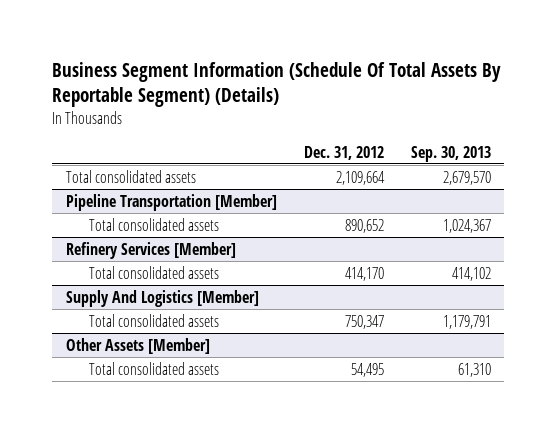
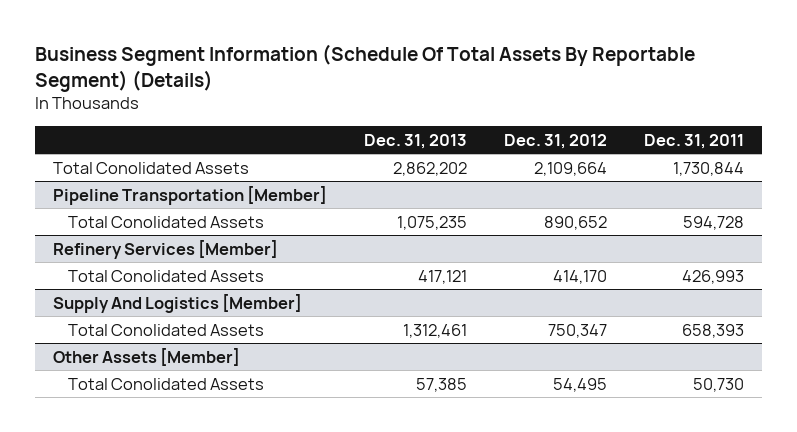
[410,145,491,162] Sep. 30, 2013 -> none
none -> [364,133,468,149] Dec. 31, 2013
none -> [643,133,744,149] Dec. 31, 2011
[65,169,196,183] Total consolidated assets -> [53,161,250,174] Total Conolidated Assets
[88,217,219,231] Total consolidated assets -> [67,215,264,228] Total Conolidated Assets
[88,265,219,279] Total consolidated assets -> [67,269,264,282] Total Conolidated Assets
[88,313,219,327] Total consolidated assets -> [67,323,264,336] Total Conolidated Assets
[88,361,219,375] Total consolidated assets -> [67,377,264,390] Total Conolidated Assets

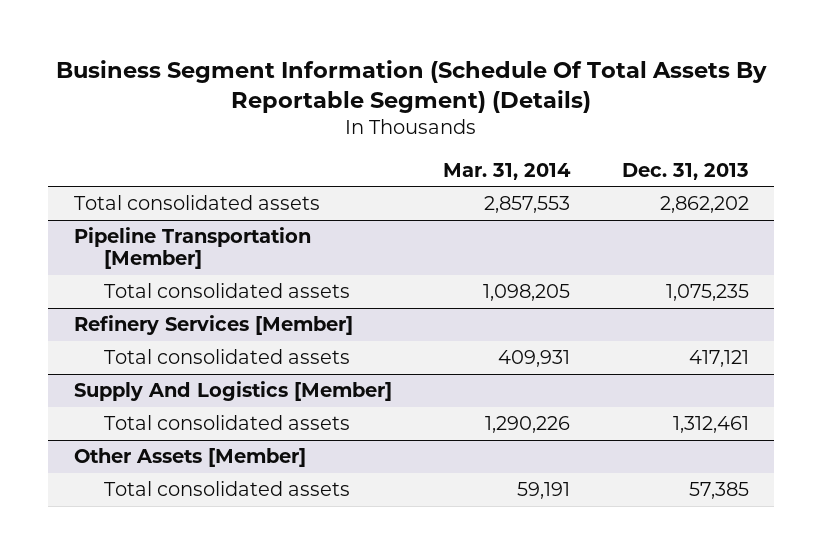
[503,133,607,149] Dec. 31, 2012 -> none
[643,133,744,149] Dec. 31, 2011 -> none
none -> [443,162,572,180] Mar. 31, 2014
[53,161,250,174] Total Conolidated Assets -> [73,195,320,211] Total consolidated assets
[67,215,264,228] Total Conolidated Assets -> [104,283,351,299] Total consolidated assets
[67,269,264,282] Total Conolidated Assets -> [104,349,351,365] Total consolidated assets
[67,323,264,336] Total Conolidated Assets -> [104,415,351,431] Total consolidated assets
[67,377,264,390] Total Conolidated Assets -> [104,481,351,497] Total consolidated assets

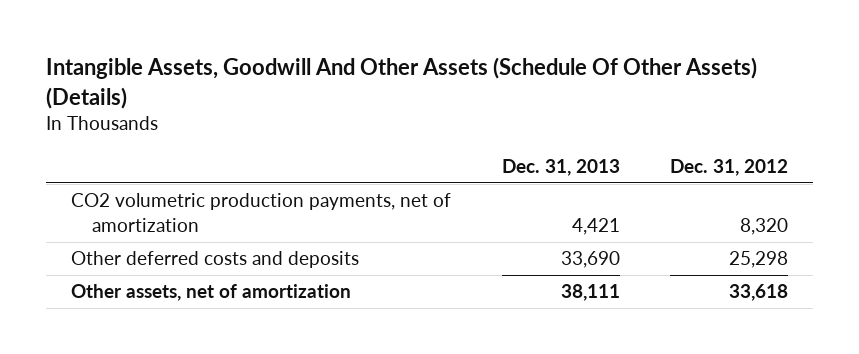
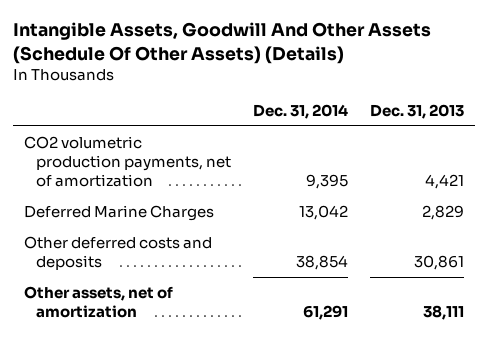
[669,158,788,176] Dec. 31, 2012 -> none
none -> [253,103,349,119] Dec. 31, 2014
none -> [23,204,214,221] Deferred Marine Charges
[560,251,620,269] 33,690 -> [414,254,465,270] 30,861

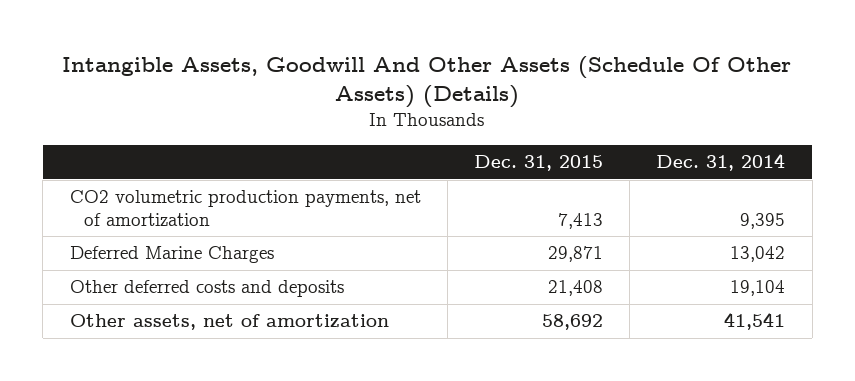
[370,103,465,119] Dec. 31, 2013 -> none
none -> [473,155,603,172] Dec. 31, 2015
[296,254,349,270] 38,854 -> [730,280,786,297] 19,104
[303,304,349,320] 61,291 -> [724,312,786,331] 41,541

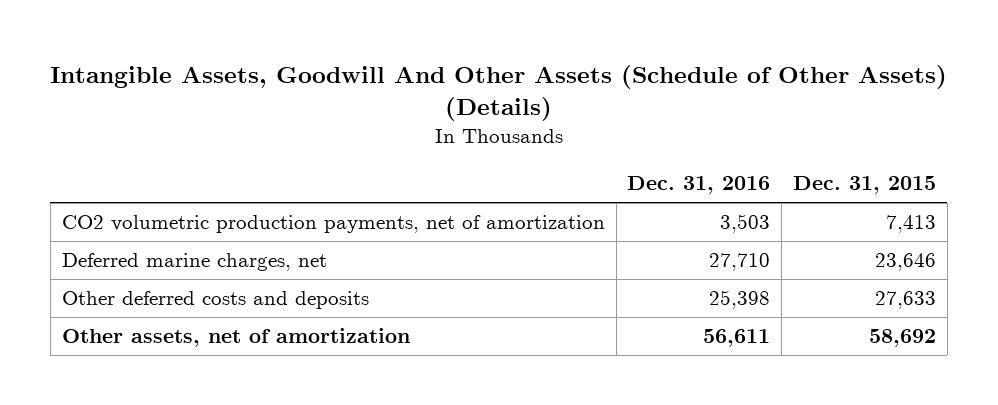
[62,55,792,108] Intangible Assets, Goodwill And Other Assets (Schedule Of Other Assets) (Details) -> [49,64,947,122] Intangible Assets, Goodwill And Other Assets (Schedule of Other Assets) (Details)
[656,153,786,172] Dec. 31, 2014 -> none
none -> [627,176,771,195] Dec. 31, 2016
[69,246,274,264] Deferred Marine Charges -> [61,253,327,272] Deferred marine charges, net
[547,246,603,263] 29,871 -> [875,253,937,272] 23,646
[547,280,603,297] 21,408 -> [875,291,937,310] 27,633

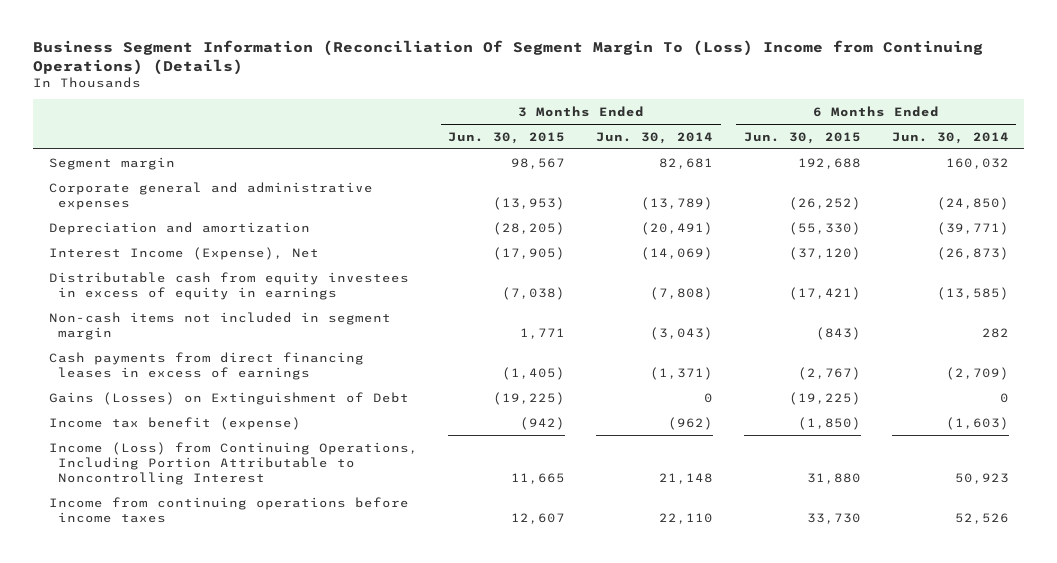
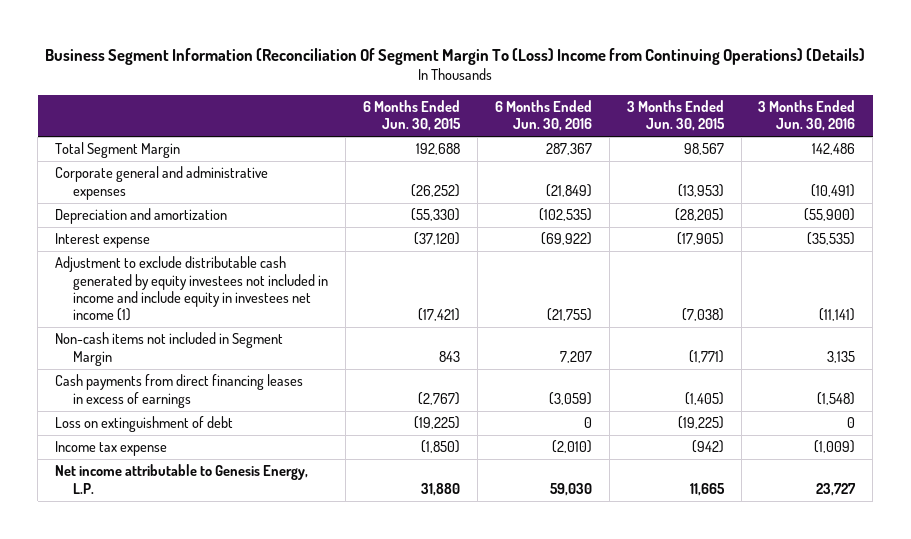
[596,131,714,144] Jun. 30, 2014 -> none
[891,131,1009,144] Jun. 30, 2014 -> none
none -> [494,100,592,132] 6 Months Ended Jun. 30, 2016
none -> [758,100,856,132] 3 Months Ended Jun. 30, 2016
[48,156,175,170] Segment margin -> [55,142,181,159] Total Segment Margin
[48,246,319,260] Interest Income (Expense), Net -> [55,233,151,249] Interest expense
[48,271,409,300] Distributable cash from equity investees in excess of equity in earnings -> [55,256,328,322] Adjustment to exclude distributable cash generated by equity investees not included in income and include equity in investees net income (1)
[48,311,391,340] Non-cash items not included in segment margin -> [55,332,284,366] Non-cash items not included in Segment Margin
[520,327,566,339] 1,771 -> [688,349,724,363] (1,771)
[815,326,861,340] (843) -> [438,350,460,362] 843
[48,496,409,523] Income from continuing operations before income taxes -> none
[48,391,409,405] Gains (Losses) on Extinguishment of Debt -> [55,416,234,433] Loss on extinguishment of debt
[48,416,301,430] Income tax benefit (expense) -> [55,441,168,457] Income tax expense
[48,441,418,486] Income (Loss) from Continuing Operations, Including Portion Attributable to Noncontrolling Interest -> [55,464,309,494] Net income attributable to Genesis Energy, L.P.

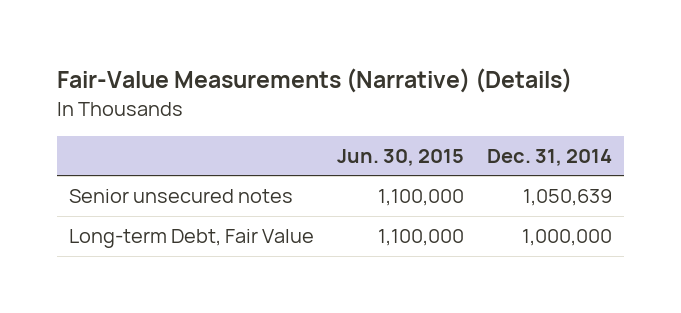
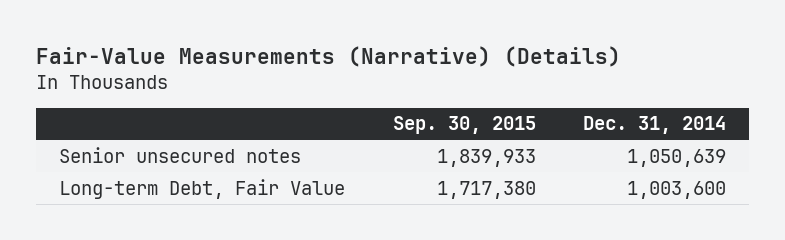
[337,148,465,166] Jun. 30, 2015 -> none
none -> [392,116,536,135] Sep. 30, 2015
[522,229,613,247] 1,000,000 -> [626,180,726,199] 1,003,600

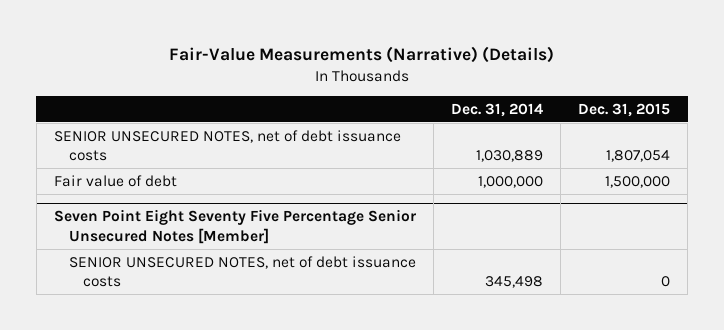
[392,116,536,135] Sep. 30, 2015 -> none
none -> [578,102,671,117] Dec. 31, 2015
[59,146,302,163] Senior unsecured notes -> [53,129,401,162] SENIOR UNSECURED NOTES, net of debt issuance costs
[626,148,726,167] 1,050,639 -> [476,150,544,163] 1,030,889
[59,178,346,199] Long-term Debt, Fair Value -> [53,174,177,187] Fair value of debt
[626,180,726,199] 1,003,600 -> [478,175,544,188] 1,000,000
none -> [53,209,416,244] Seven Point Eight Seventy Five Percentage Senior Unsecured Notes [Member]
none -> [68,255,416,288] SENIOR UNSECURED NOTES, net of debt issuance costs

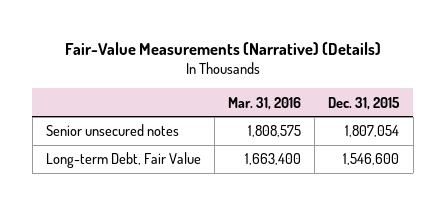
[451,102,544,117] Dec. 31, 2014 -> none
none -> [228,96,302,110] Mar. 31, 2016
[53,209,416,244] Seven Point Eight Seventy Five Percentage Senior Unsecured Notes [Member] -> none
[68,255,416,288] SENIOR UNSECURED NOTES, net of debt issuance costs -> none
[53,129,401,162] SENIOR UNSECURED NOTES, net of debt issuance costs -> [45,124,179,137] Senior unsecured notes
[53,174,177,187] Fair value of debt -> [45,152,201,169] Long-term Debt, Fair Value
[605,175,671,188] 1,500,000 -> [343,153,400,166] 1,546,600

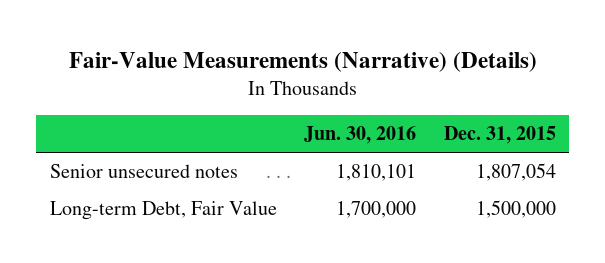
[228,96,302,110] Mar. 31, 2016 -> none
none -> [304,126,417,145] Jun. 30, 2016
[343,153,400,166] 1,546,600 -> [475,200,556,219] 1,500,000

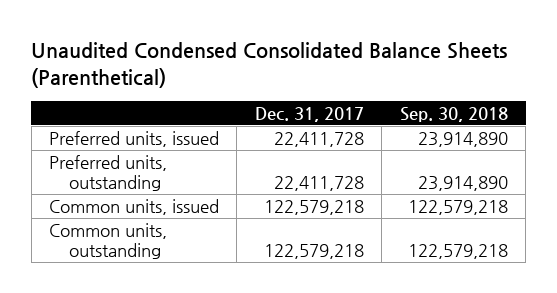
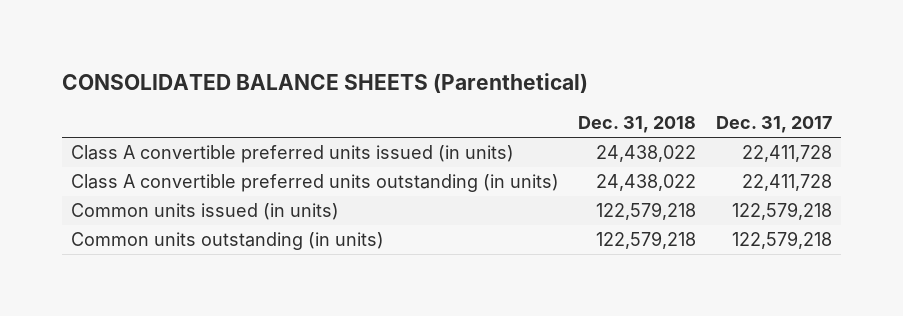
[31,42,508,88] Unaudited Condensed Consolidated Balance Sheets (Parenthetical) -> [61,72,588,93] CONSOLIDATED BALANCE SHEETS (Parenthetical)
[399,106,508,122] Sep. 30, 2018 -> none
none -> [578,116,697,134] Dec. 31, 2018
[48,131,219,148] Preferred units, issued -> [71,145,515,164] Class A convertible preferred units issued (in units)
[48,155,167,191] Preferred units, outstanding -> [71,174,560,193] Class A convertible preferred units outstanding (in units)
[48,199,219,216] Common units, issued -> [71,203,340,221] Common units issued (in units)
[48,223,167,259] Common units, outstanding -> [71,232,385,251] Common units outstanding (in units)

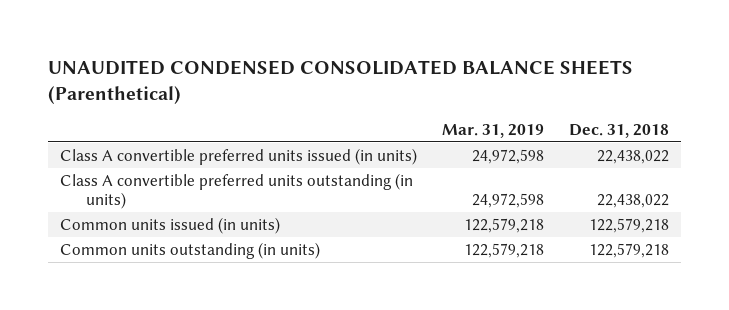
[61,72,588,93] CONSOLIDATED BALANCE SHEETS (Parenthetical) -> [48,60,634,105] UNAUDITED CONDENSED CONSOLIDATED BALANCE SHEETS (Parenthetical)
[715,116,832,134] Dec. 31, 2017 -> none
none -> [442,123,545,138] Mar. 31, 2019
[596,145,697,163] 24,438,022 -> [597,149,670,164] 22,438,022
[596,174,697,192] 24,438,022 -> [597,194,670,209] 22,438,022

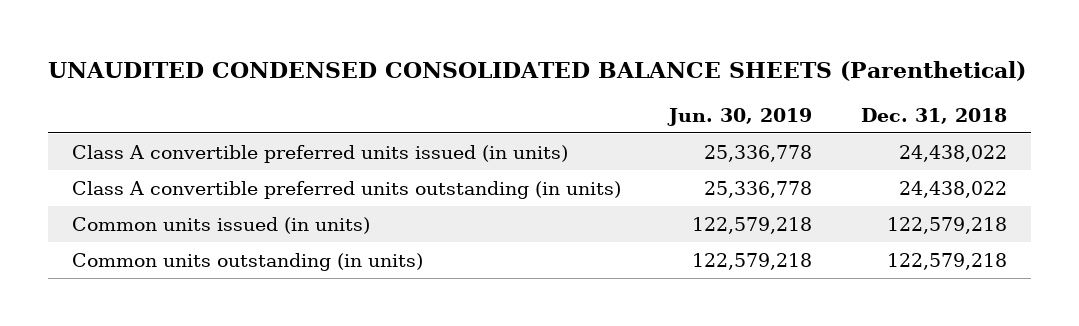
[442,123,545,138] Mar. 31, 2019 -> none
none -> [667,107,813,126] Jun. 30, 2019
[597,149,670,164] 22,438,022 -> [898,144,1007,162] 24,438,022
[597,194,670,209] 22,438,022 -> [898,180,1007,198] 24,438,022

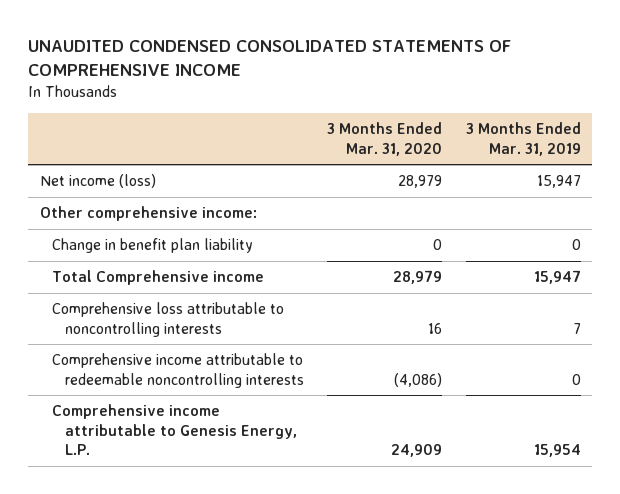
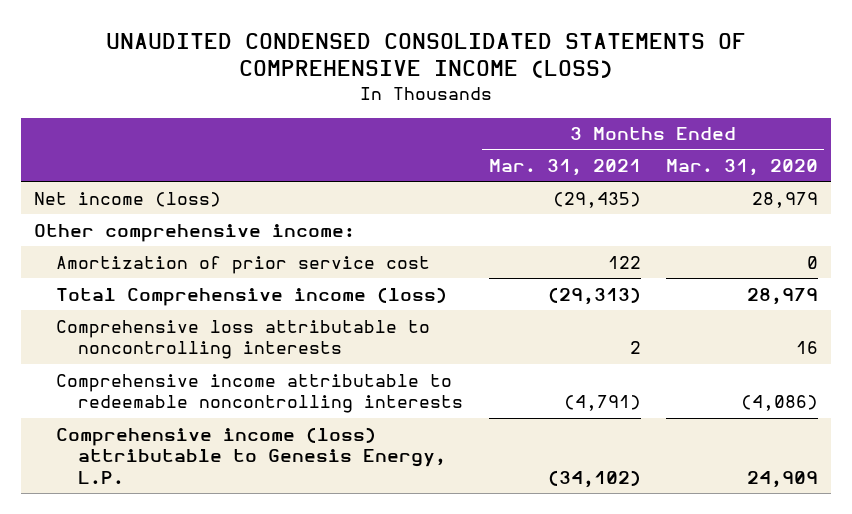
[28,40,512,77] UNAUDITED CONDENSED CONSOLIDATED STATEMENTS OF COMPREHENSIVE INCOME -> [105,32,746,79] UNAUDITED CONDENSED CONSOLIDATED STATEMENTS OF COMPREHENSIVE INCOME (LOSS)
[465,122,581,156] 3 Months Ended Mar. 31, 2019 -> none
none -> [488,158,641,176] Mar. 31, 2021
[52,238,254,254] Change in benefit plan liability -> [56,255,431,274] Amortization of prior service cost
[52,270,265,286] Total Comprehensive income -> [56,286,448,306] Total Comprehensive income (loss)
[52,404,297,456] Comprehensive income attributable to Genesis Energy, L.P. -> [56,426,447,485] Comprehensive income (loss) attributable to Genesis Energy, L.P.

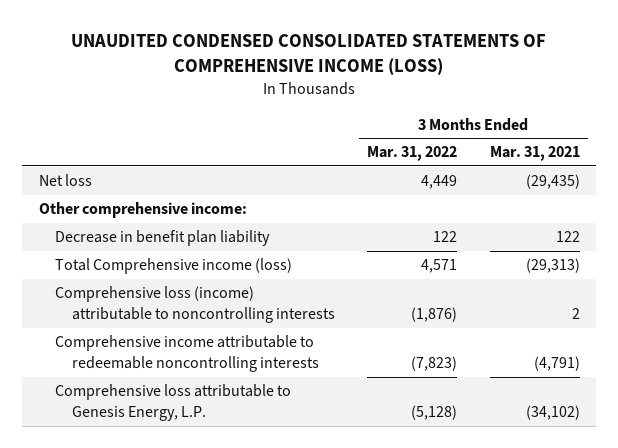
[666,158,819,176] Mar. 31, 2020 -> none
none -> [367,146,458,162] Mar. 31, 2022
[33,191,221,207] Net income (loss) -> [38,174,92,187] Net loss
[56,255,431,274] Amortization of prior service cost -> [55,230,271,247] Decrease in benefit plan liability
[56,319,431,360] Comprehensive loss attributable to noncontrolling interests -> [55,286,335,324] Comprehensive loss (income) attributable to noncontrolling interests
[56,426,447,485] Comprehensive income (loss) attributable to Genesis Energy, L.P. -> [55,384,292,422] Comprehensive loss attributable to Genesis Energy, L.P.

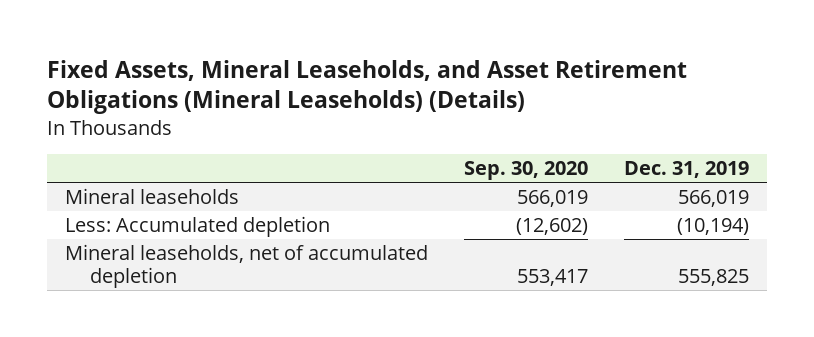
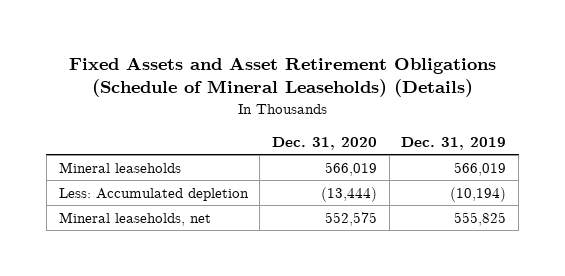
[47,59,688,115] Fixed Assets, Mineral Leaseholds, and Asset Retirement Obligations (Mineral Leaseholds) (Details) -> [68,56,496,98] Fixed Assets and Asset Retirement Obligations (Schedule of Mineral Leaseholds) (Details)
[464,161,589,181] Sep. 30, 2020 -> none
none -> [272,136,378,150] Dec. 31, 2020
[65,243,429,289] Mineral leaseholds, net of accumulated depletion -> [58,211,211,226] Mineral leaseholds, net

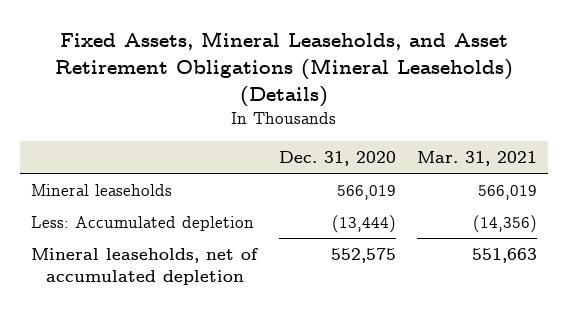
[68,56,496,98] Fixed Assets and Asset Retirement Obligations (Schedule of Mineral Leaseholds) (Details) -> [55,31,514,107] Fixed Assets, Mineral Leaseholds, and Asset Retirement Obligations (Mineral Leaseholds) (Details)
[401,136,507,150] Dec. 31, 2019 -> none
none -> [417,151,538,167] Mar. 31, 2021
[58,211,211,226] Mineral leaseholds, net -> [31,248,259,285] Mineral leaseholds, net of accumulated depletion

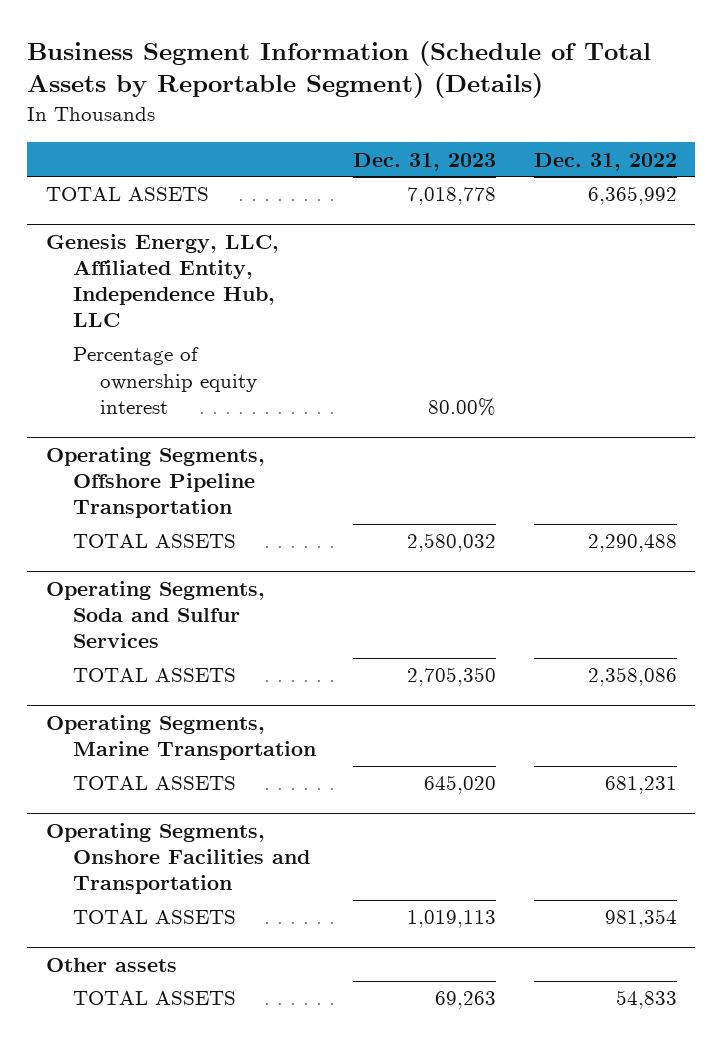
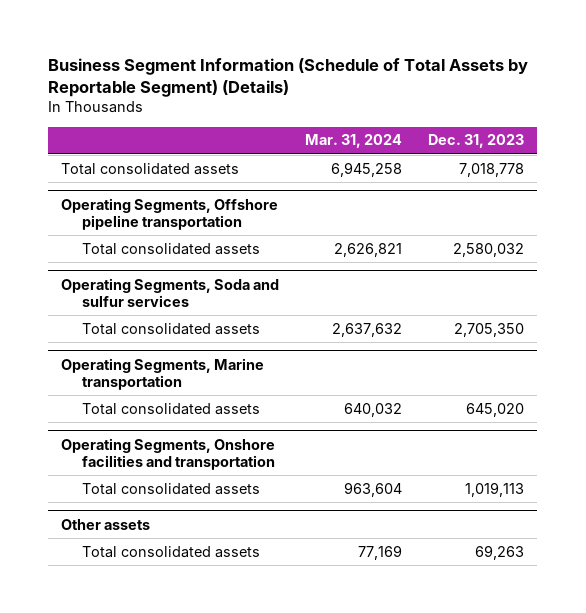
[533,152,677,171] Dec. 31, 2022 -> none
none -> [305,134,403,149] Mar. 31, 2024
[45,233,279,328] Genesis Energy, LLC, Affiliated Entity, Independence Hub, LLC -> none
[72,347,258,414] Percentage of ownership equity interest -> none
[45,187,209,202] TOTAL ASSETS -> [61,162,240,175] Total consolidated assets
[45,446,265,518] Operating Segments, Offshore Pipeline Transportation -> [61,197,279,230] Operating Segments, Offshore pipeline transportation
[72,534,236,549] TOTAL ASSETS -> [81,242,260,255] Total consolidated assets
[45,580,265,648] Operating Segments, Soda and Sulfur Services -> [61,277,280,307] Operating Segments, Soda and sulfur services
[72,668,236,683] TOTAL ASSETS -> [81,322,260,335] Total consolidated assets
[45,714,316,760] Operating Segments, Marine Transportation -> [61,357,265,390] Operating Segments, Marine transportation
[72,776,236,791] TOTAL ASSETS -> [81,402,260,415] Total consolidated assets
[45,822,310,894] Operating Segments, Onshore Facilities and Transportation -> [61,437,276,470] Operating Segments, Onshore facilities and transportation
[72,910,236,925] TOTAL ASSETS -> [81,482,260,495] Total consolidated assets
[72,991,236,1006] TOTAL ASSETS -> [81,545,260,558] Total consolidated assets

